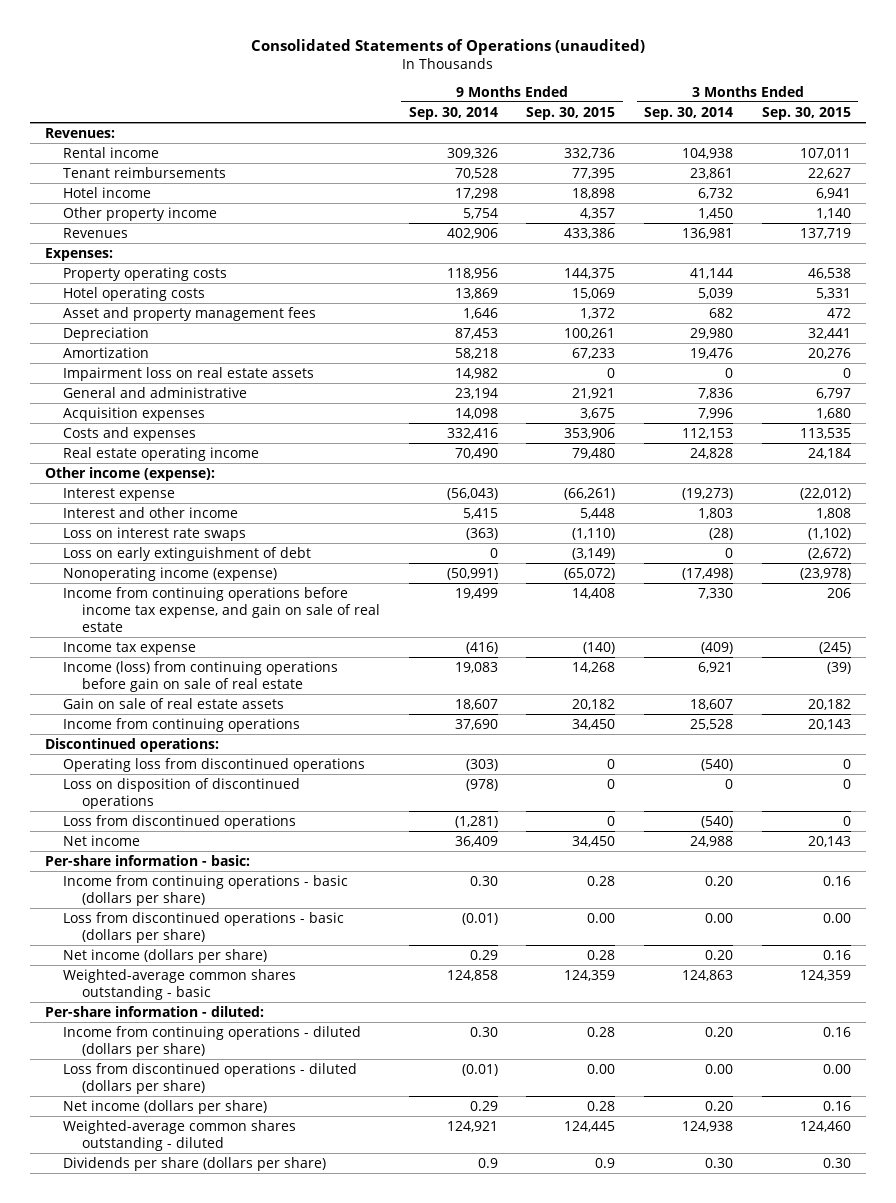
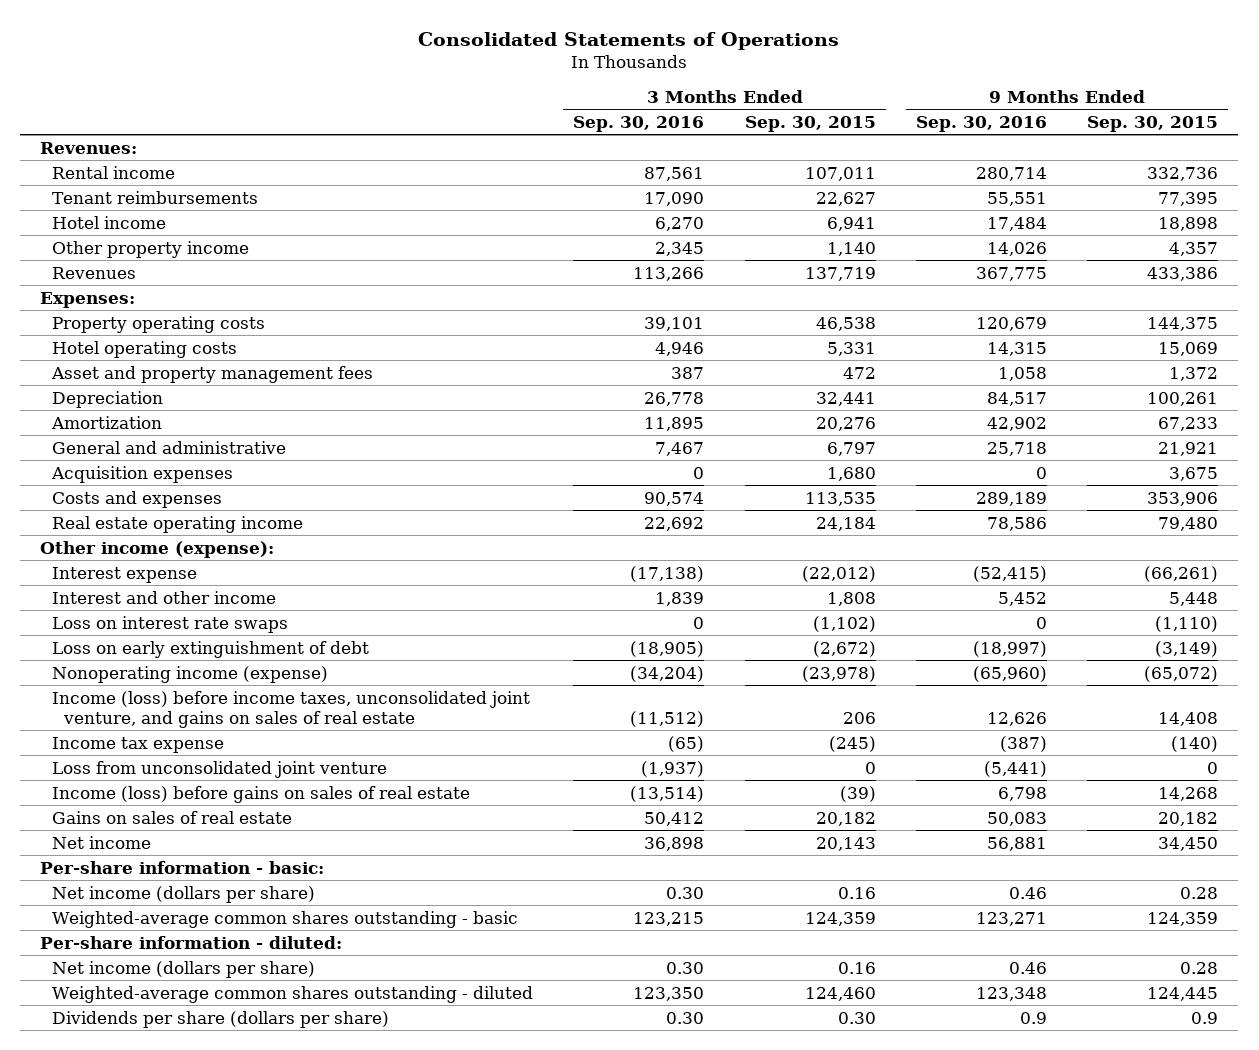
[250,38,645,55] Consolidated Statements of Operations (unaudited) -> [418,31,840,50] Consolidated Statements of Operations
[408,106,498,120] Sep. 30, 2014 -> none
[644,106,734,120] Sep. 30, 2014 -> none
none -> [573,115,705,132] Sep. 30, 2016
none -> [915,115,1047,132] Sep. 30, 2016
[63,366,315,381] Impairment loss on real estate assets -> none
[63,586,380,632] Income from continuing operations before income tax expense, and gain on sale of real estate -> [52,690,531,728] Income (loss) before income taxes, unconsolidated joint venture, and gains on sales of real estate
[63,717,301,732] Income from continuing operations -> none
[44,737,219,752] Discontinued operations: -> none
[63,757,366,772] Operating loss from discontinued operations -> none
[63,777,301,809] Loss on disposition of discontinued operations -> none
[63,814,297,829] Loss from discontinued operations -> none
none -> [52,760,388,778] Loss from unconsolidated joint venture
[63,660,339,692] Income (loss) from continuing operations before gain on sale of real estate -> [52,785,471,803] Income (loss) before gains on sales of real estate
[63,697,285,709] Gain on sale of real estate assets -> [52,810,293,824] Gains on sales of real estate
[63,874,349,906] Income from continuing operations - basic (dollars per share) -> none
[63,911,345,943] Loss from discontinued operations - basic (dollars per share) -> none
[63,1025,362,1057] Income from continuing operations - diluted (dollars per share) -> none
[63,1062,358,1094] Loss from discontinued operations - diluted (dollars per share) -> none

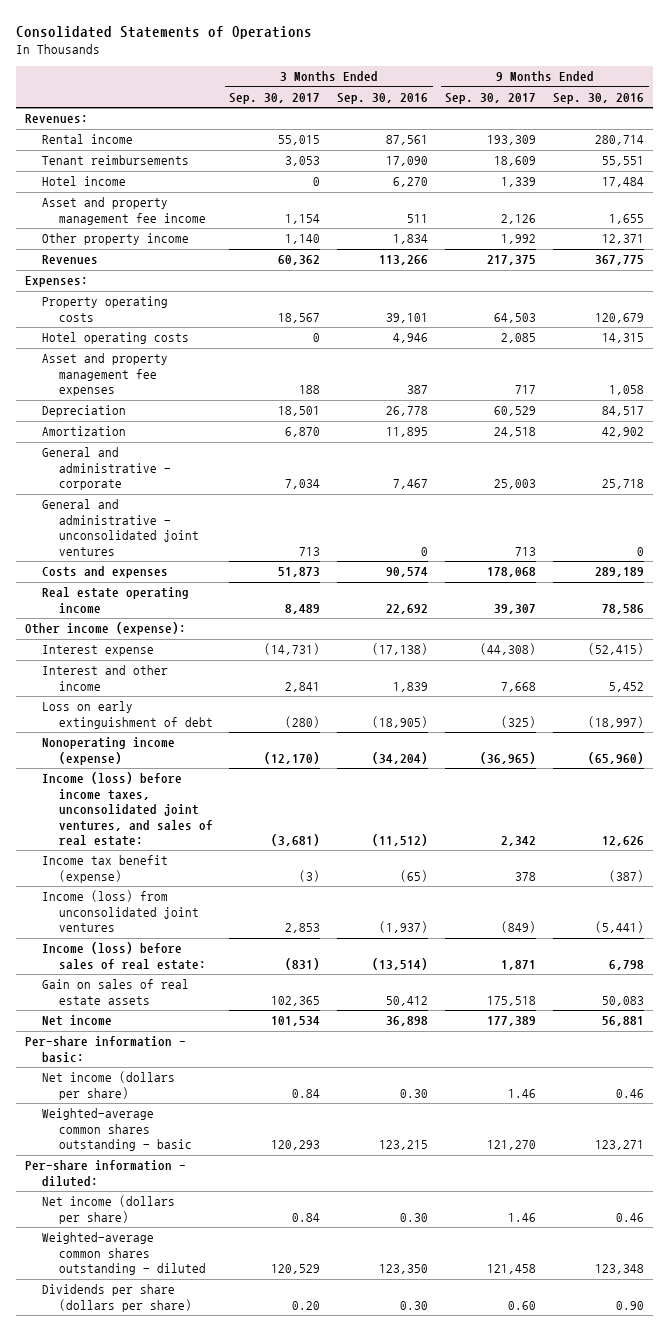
[744,115,876,132] Sep. 30, 2015 -> none
[1087,115,1219,132] Sep. 30, 2015 -> none
none -> [229,92,321,104] Sep. 30, 2017
none -> [445,92,537,104] Sep. 30, 2017
none -> [41,197,206,225] Asset and property management fee income
[655,241,705,256] 2,345 -> [393,234,429,245] 1,834
[986,241,1047,256] 14,026 -> [602,234,645,245] 12,371
[51,365,374,383] Asset and property management fees -> [41,353,168,397] Asset and property management fee expenses
[51,465,234,483] Acquisition expenses -> none
[52,440,287,454] General and administrative -> [41,447,171,491] General and administrative - corporate
none -> [41,499,199,556] General and administrative - unconsolidated joint ventures
[52,615,289,633] Loss on interest rate swaps -> none
[52,690,531,728] Income (loss) before income taxes, unconsolidated joint venture, and gains on sales of real estate -> [41,772,213,847] Income (loss) before income taxes, unconsolidated joint ventures, and sales of real estate:
[52,736,225,753] Income tax expense -> [41,855,168,883] Income tax benefit (expense)
[52,760,388,778] Loss from unconsolidated joint venture -> [41,890,199,933] Income (loss) from unconsolidated joint ventures
[52,785,471,803] Income (loss) before gains on sales of real estate -> [41,942,206,970] Income (loss) before sales of real estate:
[52,810,293,824] Gains on sales of real estate -> [41,979,189,1005] Gain on sales of real estate assets
[1019,1011,1047,1024] 0.9 -> [616,1300,645,1310] 0.90

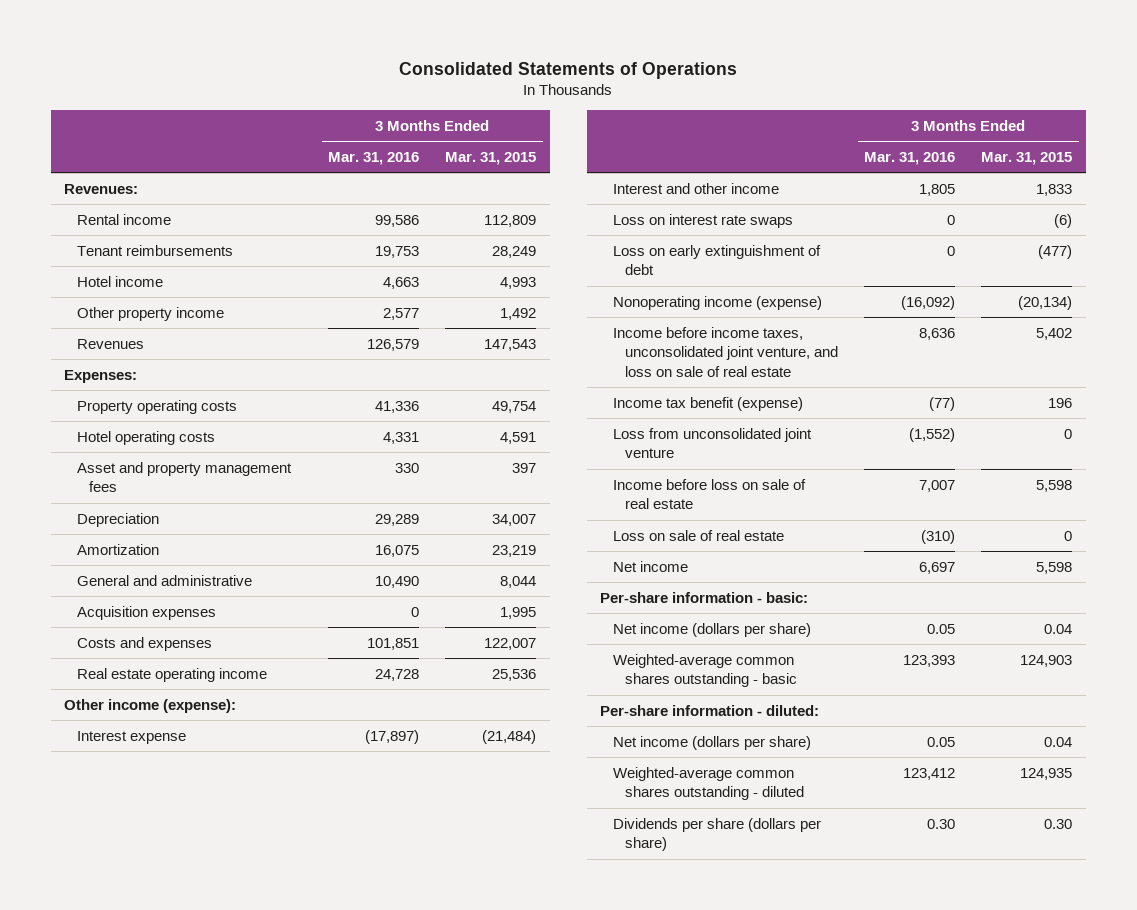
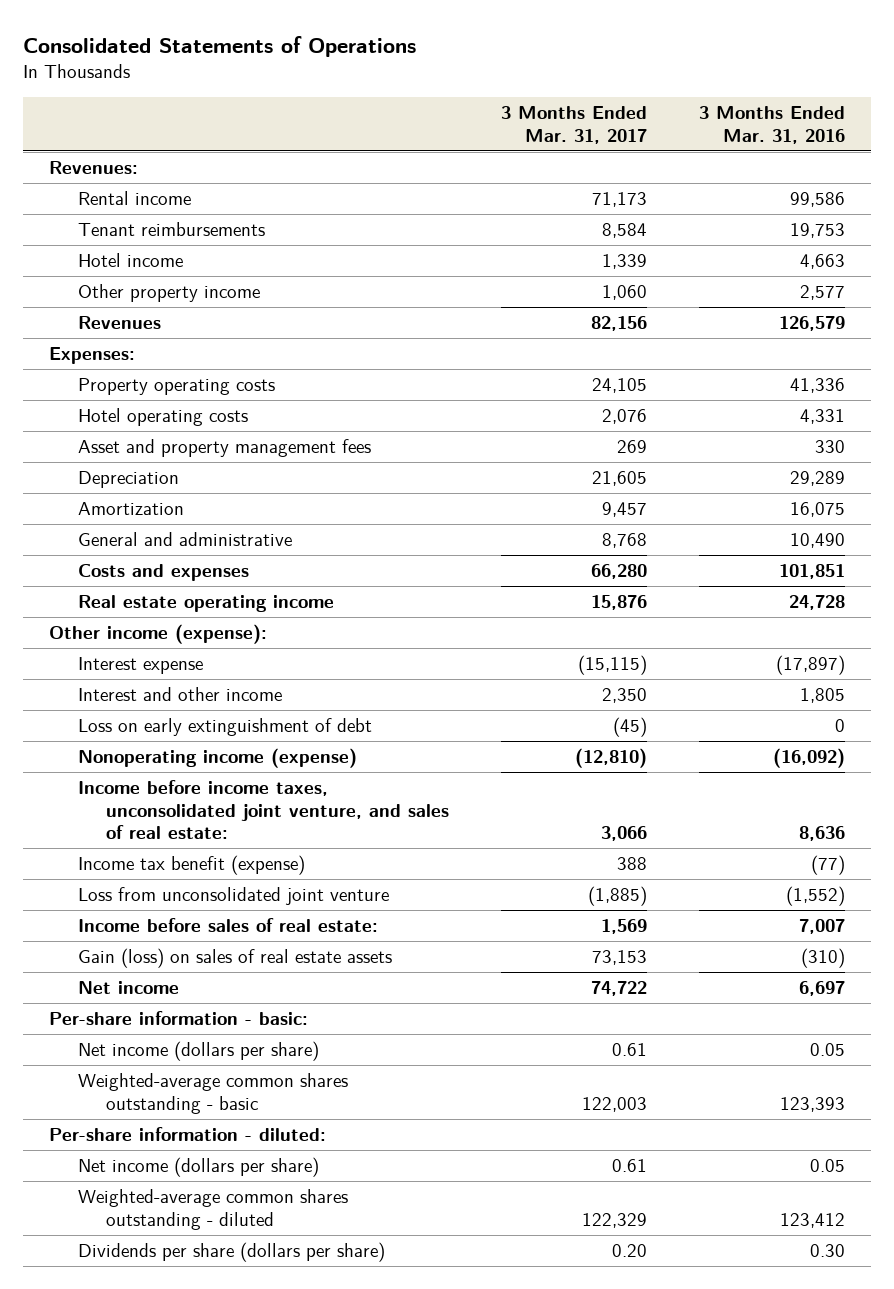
[445,152,537,166] Mar. 31, 2015 -> none
none -> [500,106,647,144] 3 Months Ended Mar. 31, 2017
[76,605,216,620] Acquisition expenses -> none
[612,213,793,228] Loss on interest rate swaps -> none
[612,326,838,377] Income before income taxes, unconsolidated joint venture, and loss on sale of real estate -> [77,780,450,840] Income before income taxes, unconsolidated joint venture, and sales of real estate:
[612,478,806,510] Income before loss on sale of real estate -> [77,918,378,933] Income before sales of real estate:
[612,529,784,541] Loss on sale of real estate -> [77,948,392,969] Gain (loss) on sales of real estate assets

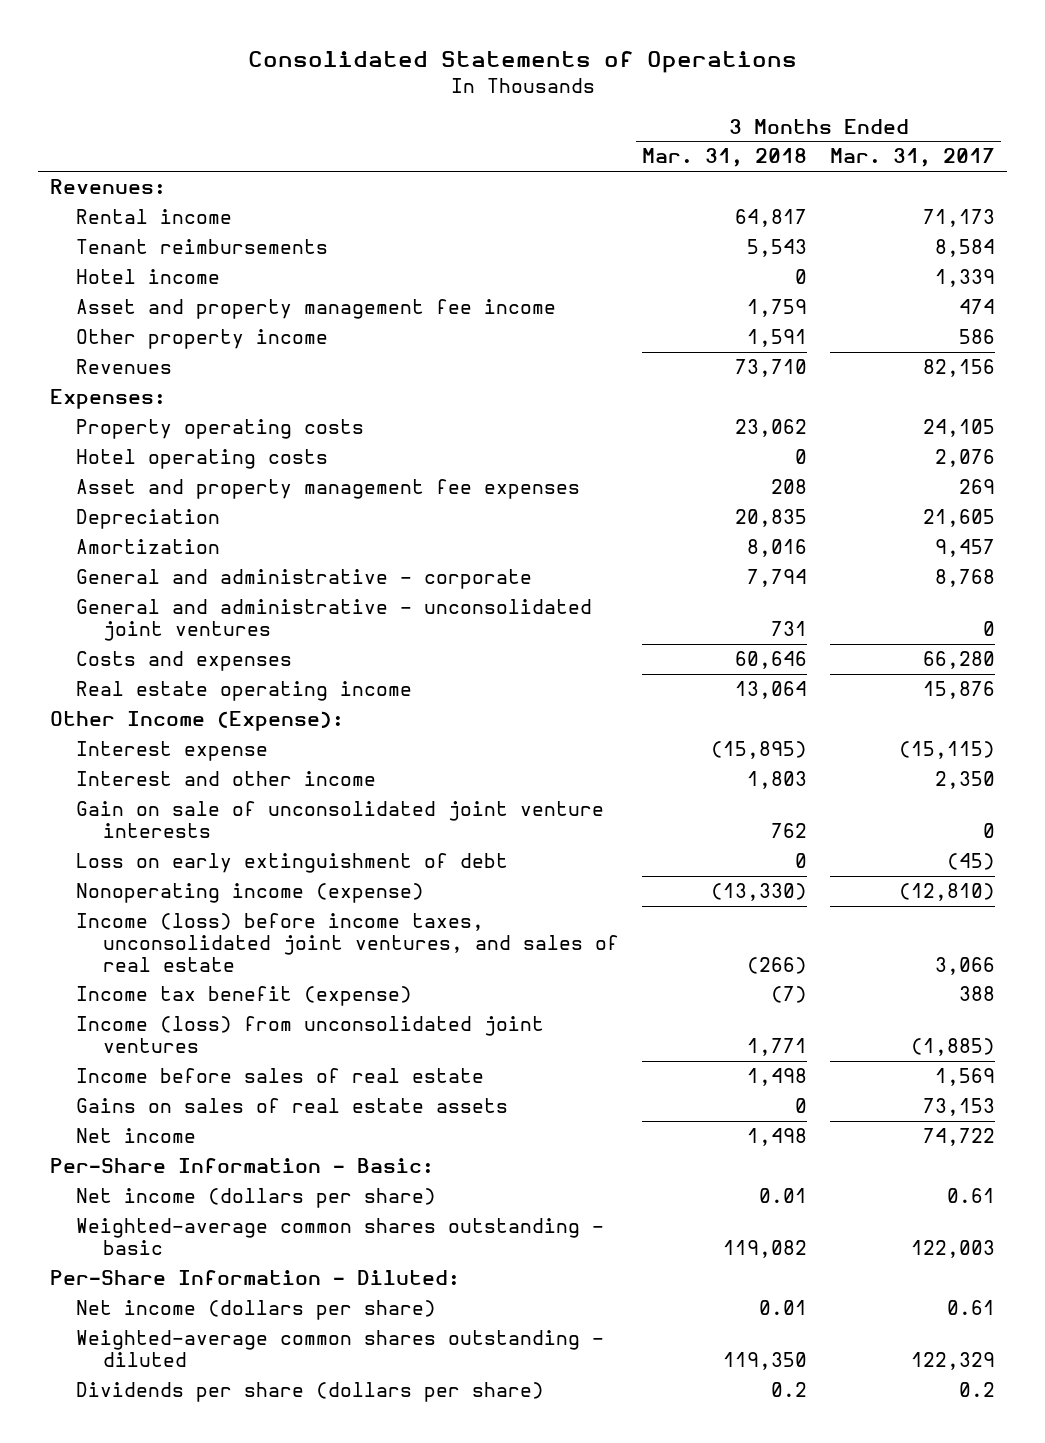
[698,106,845,144] 3 Months Ended Mar. 31, 2016 -> none
none -> [641,148,807,168] Mar. 31, 2018
none -> [76,299,557,320] Asset and property management fee income
[601,285,647,301] 1,060 -> [959,329,996,345] 586
[77,439,371,458] Asset and property management fees -> [76,479,581,500] Asset and property management fee expenses
[77,532,292,547] General and administrative -> [76,569,533,590] General and administrative - corporate
none -> [76,599,593,641] General and administrative - unconsolidated joint ventures
[49,624,268,645] Other income (expense): -> [49,711,344,732] Other Income (Expense):
none -> [76,801,605,838] Gain on sale of unconsolidated joint venture interests
[77,780,450,840] Income before income taxes, unconsolidated joint venture, and sales of real estate: -> [76,913,619,972] Income (loss) before income taxes, unconsolidated joint ventures, and sales of real estate
[77,887,389,906] Loss from unconsolidated joint venture -> [76,1016,545,1053] Income (loss) from unconsolidated joint ventures
[77,918,378,933] Income before sales of real estate: -> [76,1068,485,1084] Income before sales of real estate
[77,948,392,969] Gain (loss) on sales of real estate assets -> [76,1098,509,1114] Gains on sales of real estate assets
[49,1011,309,1026] Per-share information - basic: -> [49,1158,434,1174] Per-Share Information - Basic:
[49,1127,327,1142] Per-share information - diluted: -> [49,1270,460,1286] Per-Share Information - Diluted:
[611,1244,647,1258] 0.20 -> [959,1382,996,1398] 0.2

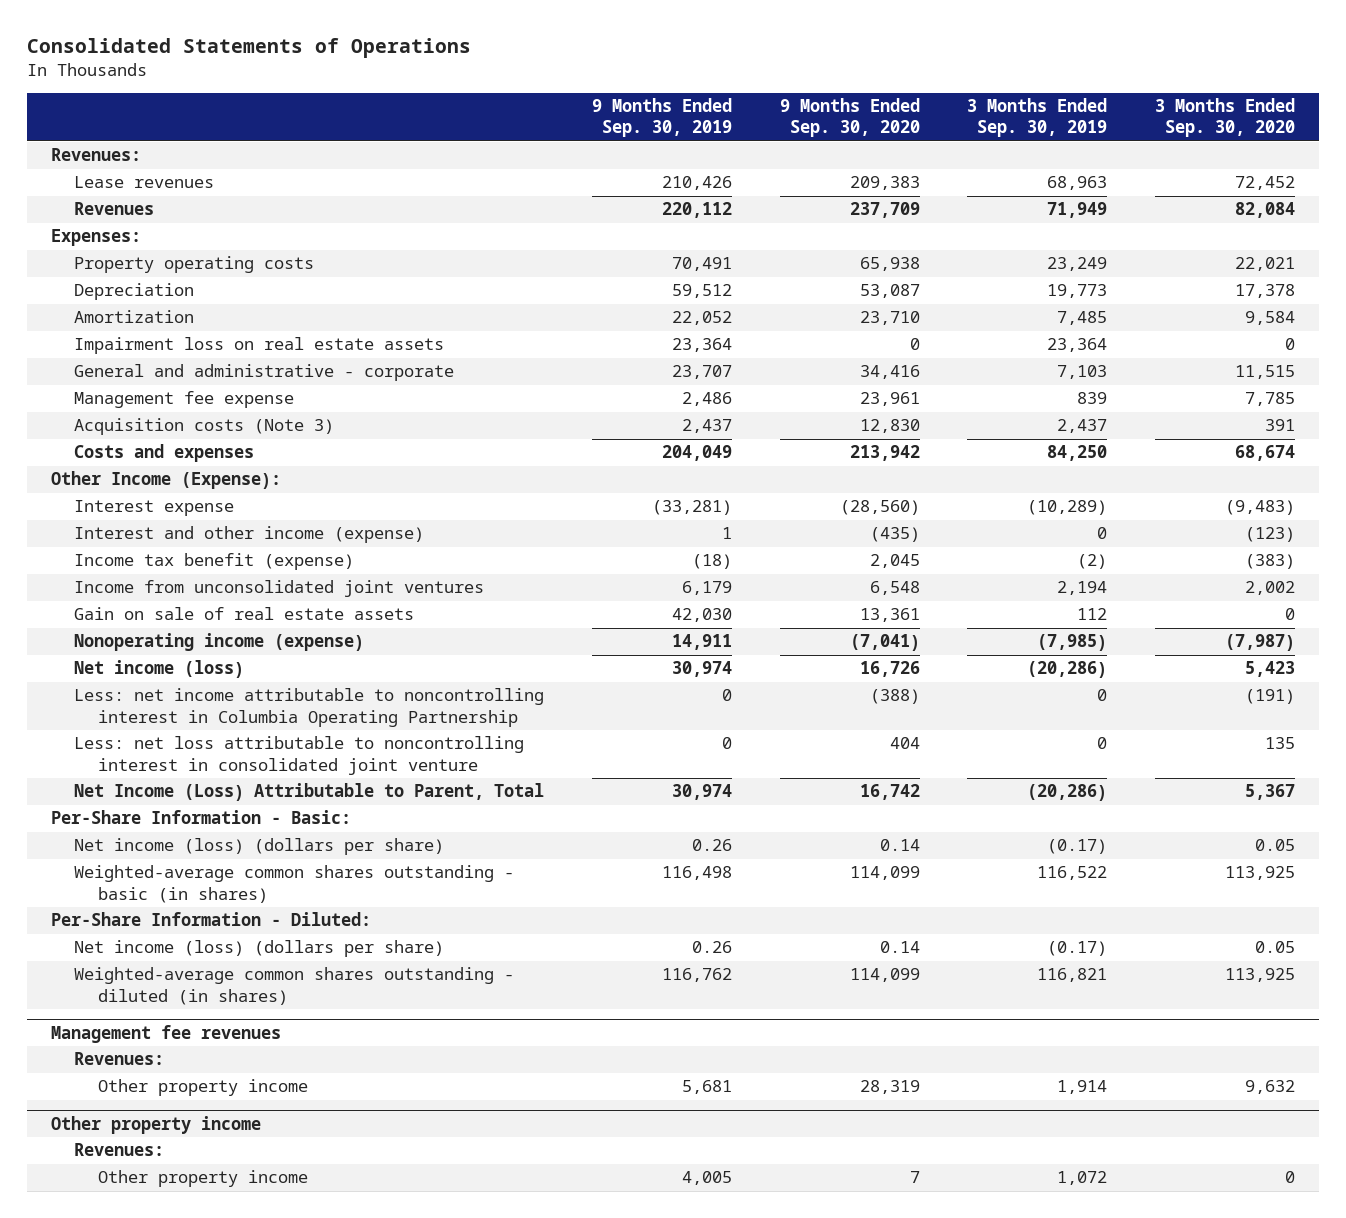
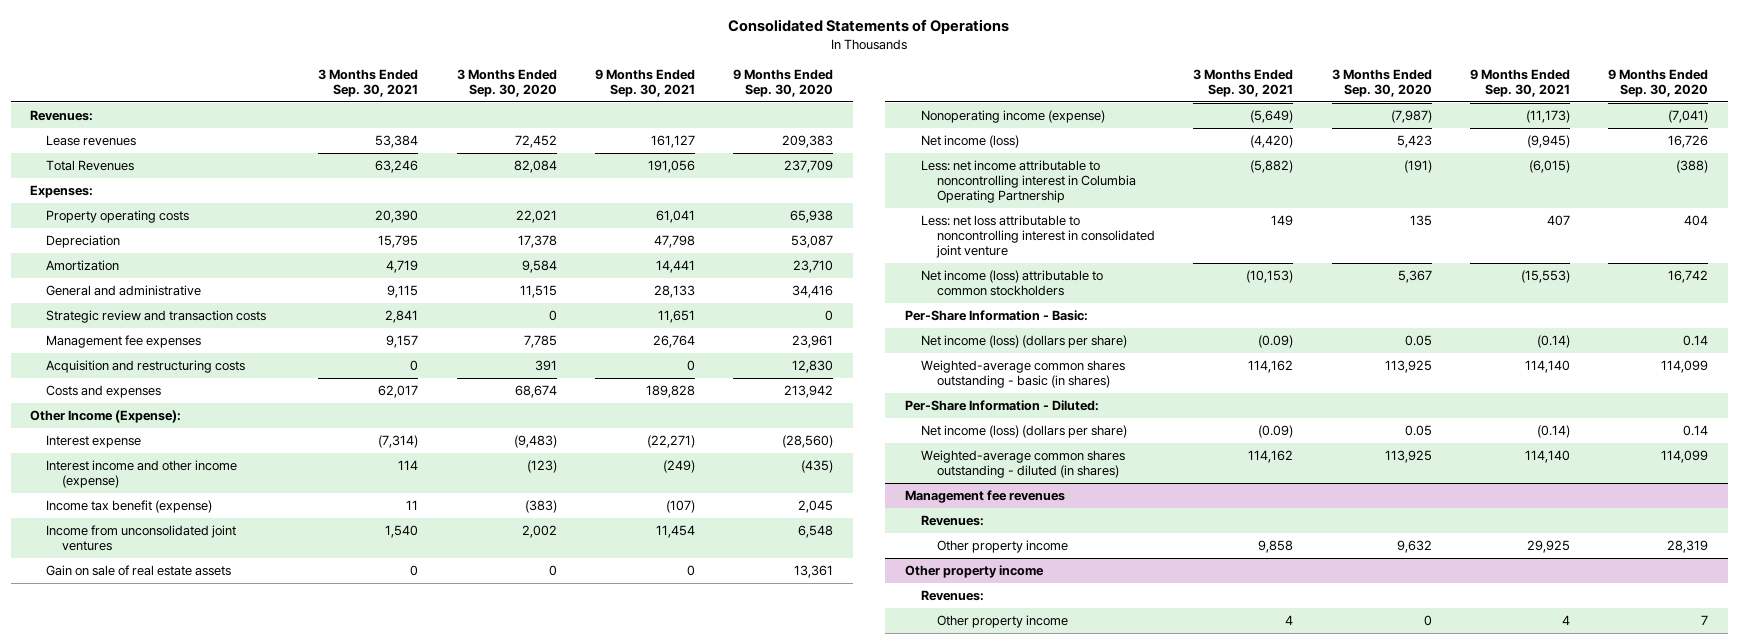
[591,98,732,138] 9 Months Ended Sep. 30, 2019 -> none
[967,98,1108,138] 3 Months Ended Sep. 30, 2019 -> none
none -> [318,68,419,97] 3 Months Ended Sep. 30, 2021
none -> [595,68,696,97] 9 Months Ended Sep. 30, 2021
[74,202,155,216] Revenues -> [45,160,134,172] Total Revenues
[74,337,445,355] Impairment loss on real estate assets -> none
[74,364,455,382] General and administrative - corporate -> [45,285,201,297] General and administrative
none -> [45,310,266,324] Strategic review and transaction costs
[74,391,295,409] Management fee expense -> [45,335,201,349] Management fee expenses
[74,418,335,436] Acquisition costs (Note 3) -> [45,360,245,374] Acquisition and restructuring costs
[74,526,425,544] Interest and other income (expense) -> [45,460,237,489] Interest income and other income (expense)
[74,783,545,802] Net Income (Loss) Attributable to Parent, Total -> [920,270,1103,297] Net income (loss) attributable to common stockholders

